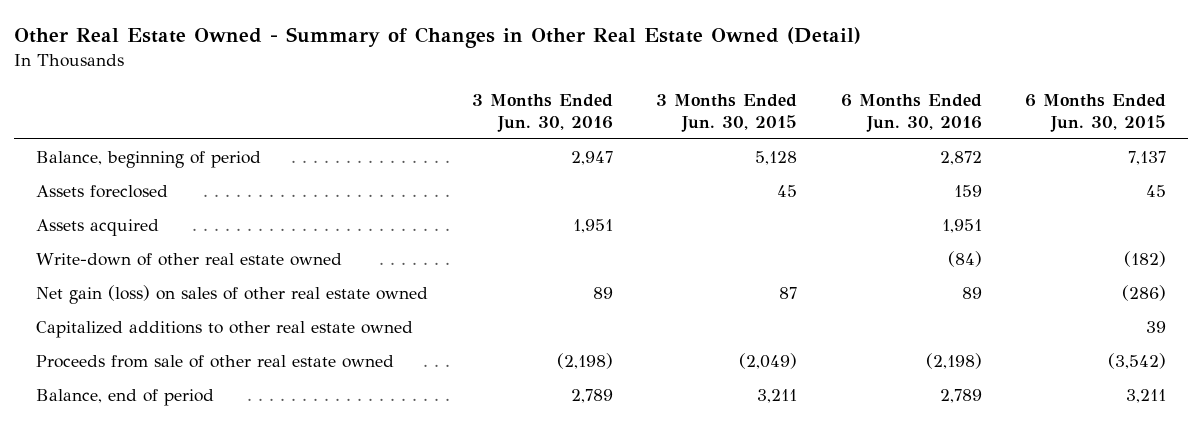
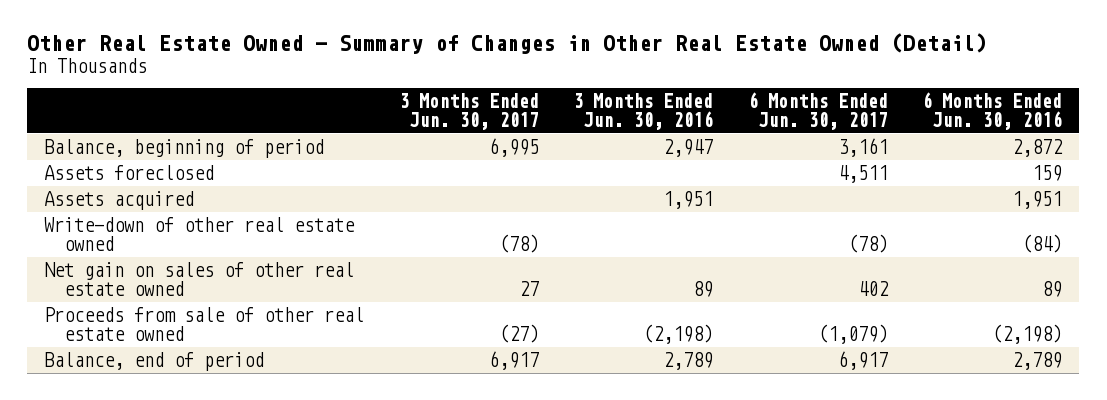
[656,94,798,132] 3 Months Ended Jun. 30, 2015 -> none
[1025,94,1167,132] 6 Months Ended Jun. 30, 2015 -> none
none -> [398,93,539,130] 3 Months Ended Jun. 30, 2017
none -> [747,92,888,130] 6 Months Ended Jun. 30, 2017
[36,321,414,339] Capitalized additions to other real estate owned -> none
[36,285,429,305] Net gain (loss) on sales of other real estate owned -> [44,262,355,296] Net gain on sales of other real estate owned

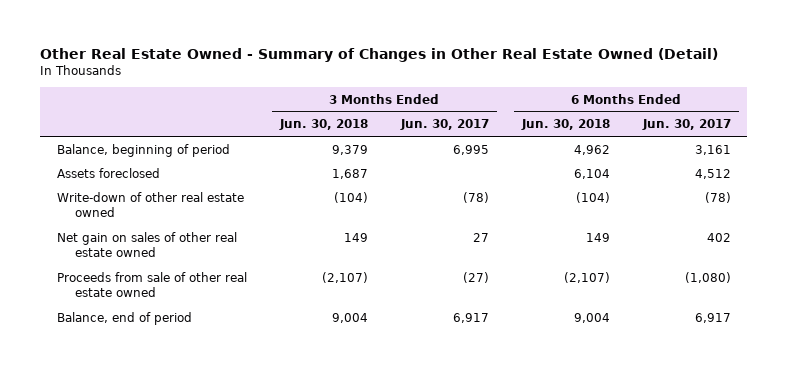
[573,93,714,130] 3 Months Ended Jun. 30, 2016 -> none
[922,92,1063,130] 6 Months Ended Jun. 30, 2016 -> none
none -> [278,119,368,131] Jun. 30, 2018
none -> [520,119,610,131] Jun. 30, 2018
[44,191,195,211] Assets acquired -> none
[837,165,888,184] 4,511 -> [694,168,731,179] 4,512
[817,323,888,344] (1,079) -> [684,271,731,283] (1,080)

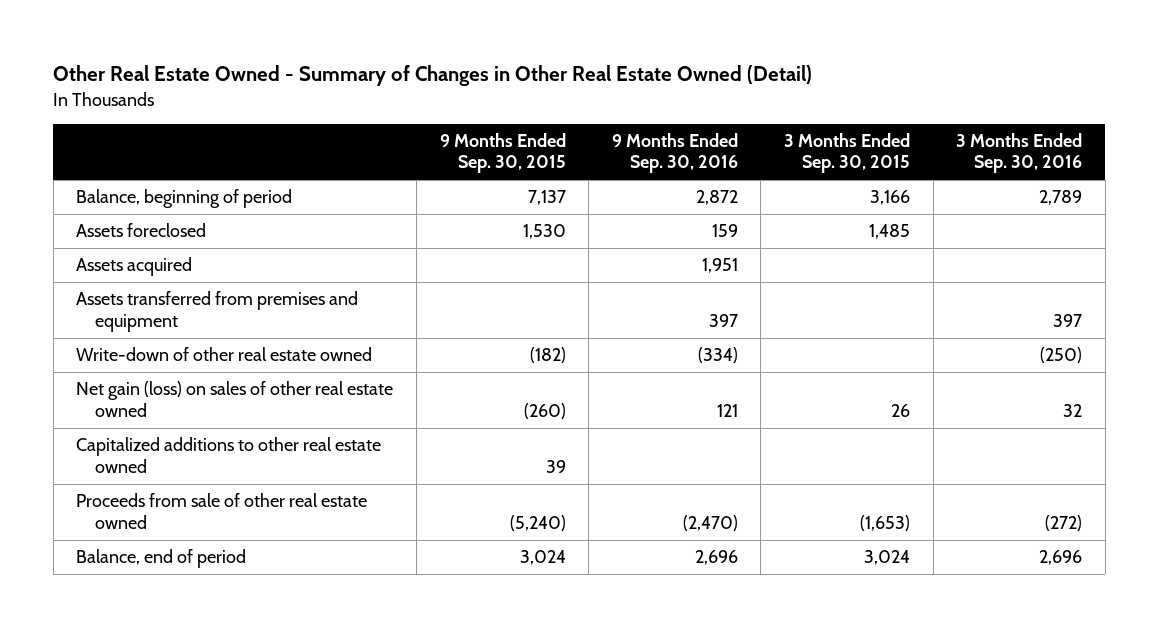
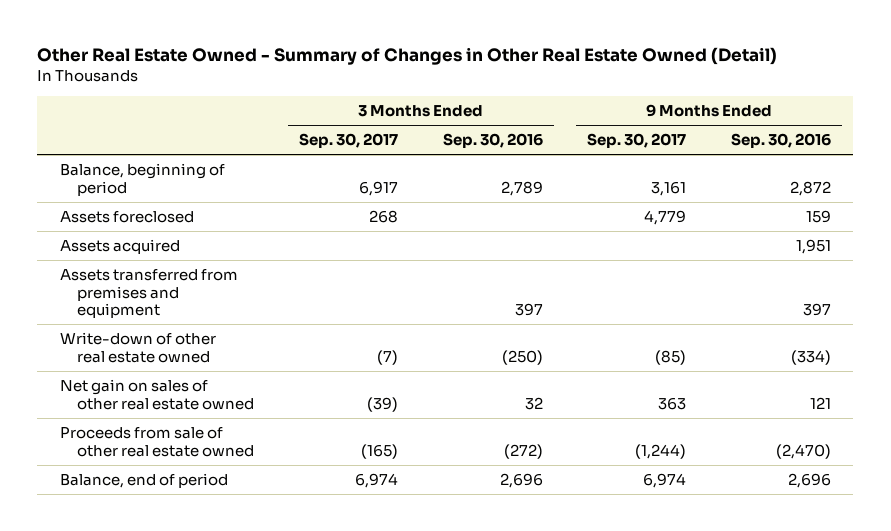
[439,133,566,174] 9 Months Ended Sep. 30, 2015 -> none
[784,133,911,174] 3 Months Ended Sep. 30, 2015 -> none
none -> [298,133,398,149] Sep. 30, 2017
none -> [587,133,687,149] Sep. 30, 2017
[76,437,382,473] Capitalized additions to other real estate owned -> none
[76,381,394,417] Net gain (loss) on sales of other real estate owned -> [59,379,255,410] Net gain on sales of other real estate owned

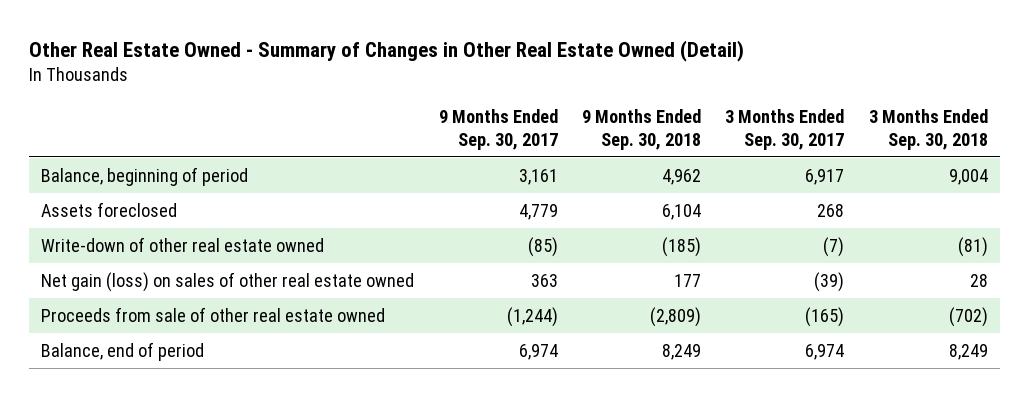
[442,133,543,149] Sep. 30, 2016 -> none
[731,133,832,149] Sep. 30, 2016 -> none
none -> [581,108,701,150] 9 Months Ended Sep. 30, 2018
none -> [868,108,988,150] 3 Months Ended Sep. 30, 2018
[59,239,180,255] Assets acquired -> none
[59,269,238,319] Assets transferred from premises and equipment -> none
[59,379,255,410] Net gain on sales of other real estate owned -> [41,271,415,292] Net gain (loss) on sales of other real estate owned

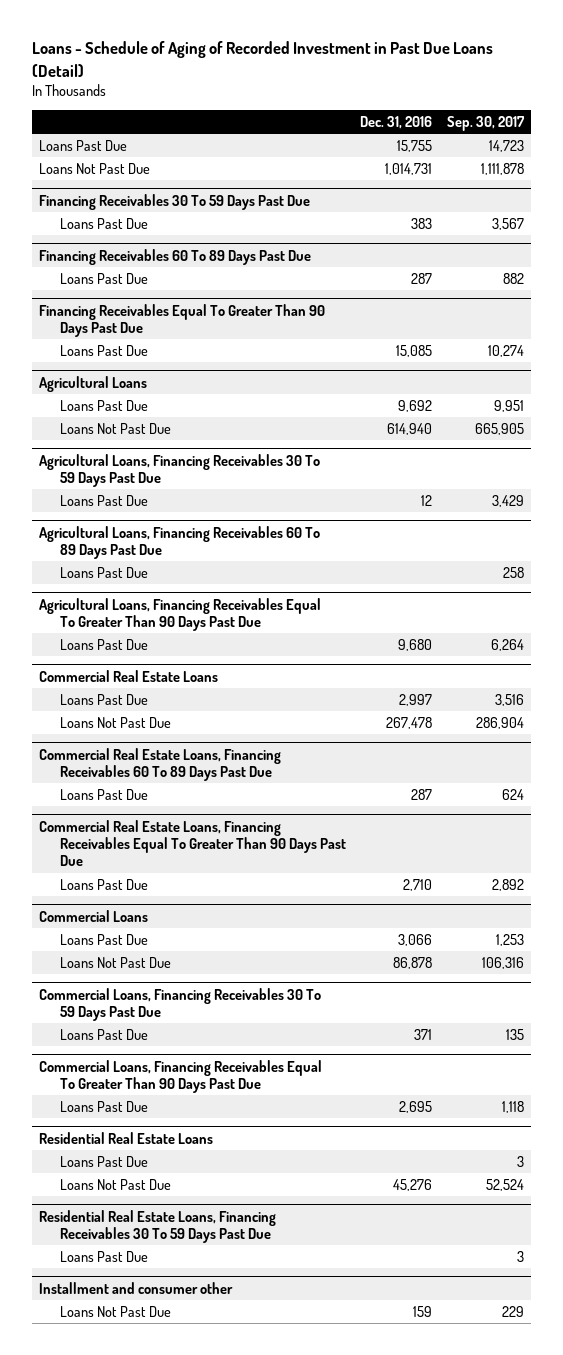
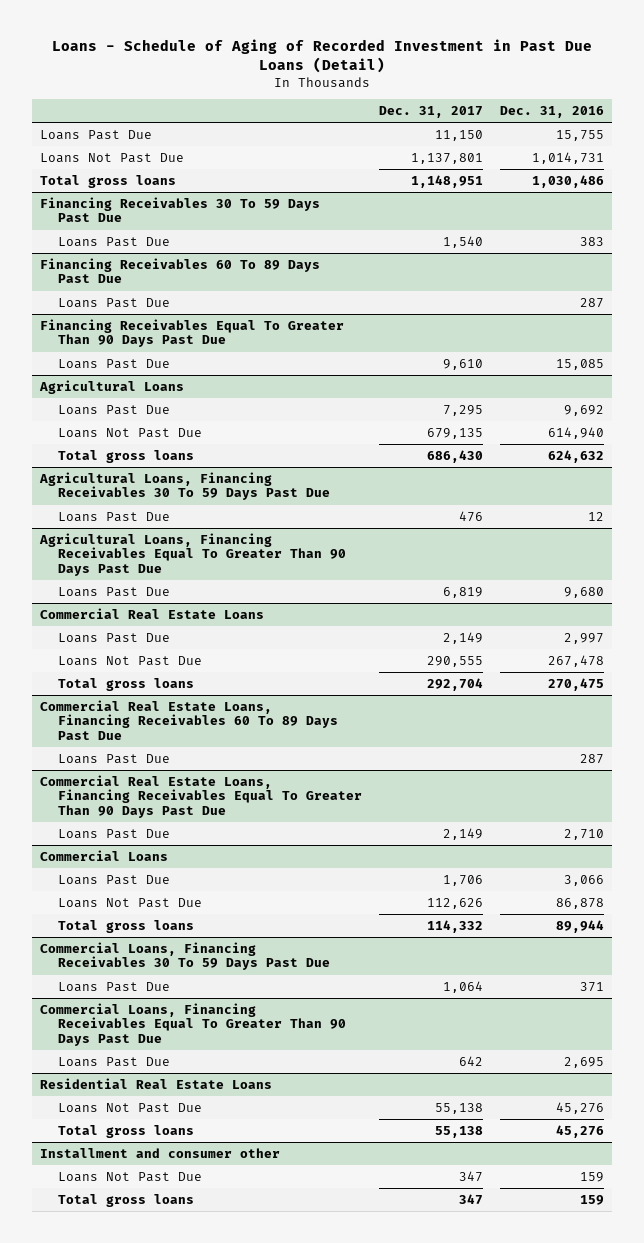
[447,116,526,132] Sep. 30, 2017 -> none
none -> [379,106,484,119] Dec. 31, 2017
none -> [40,174,177,188] Total gross loans
none -> [58,449,195,463] Total gross loans
[39,525,321,559] Agricultural Loans, Financing Receivables 60 To 89 Days Past Due -> none
[59,566,148,578] Loans Past Due -> none
none -> [58,677,195,691] Total gross loans
none -> [58,919,195,933] Total gross loans
[59,1155,148,1167] Loans Past Due -> none
[39,1209,277,1243] Residential Real Estate Loans, Financing Receivables 30 To 59 Days Past Due -> none
[59,1250,148,1262] Loans Past Due -> none
none -> [58,1124,195,1138] Total gross loans
none -> [58,1193,195,1207] Total gross loans

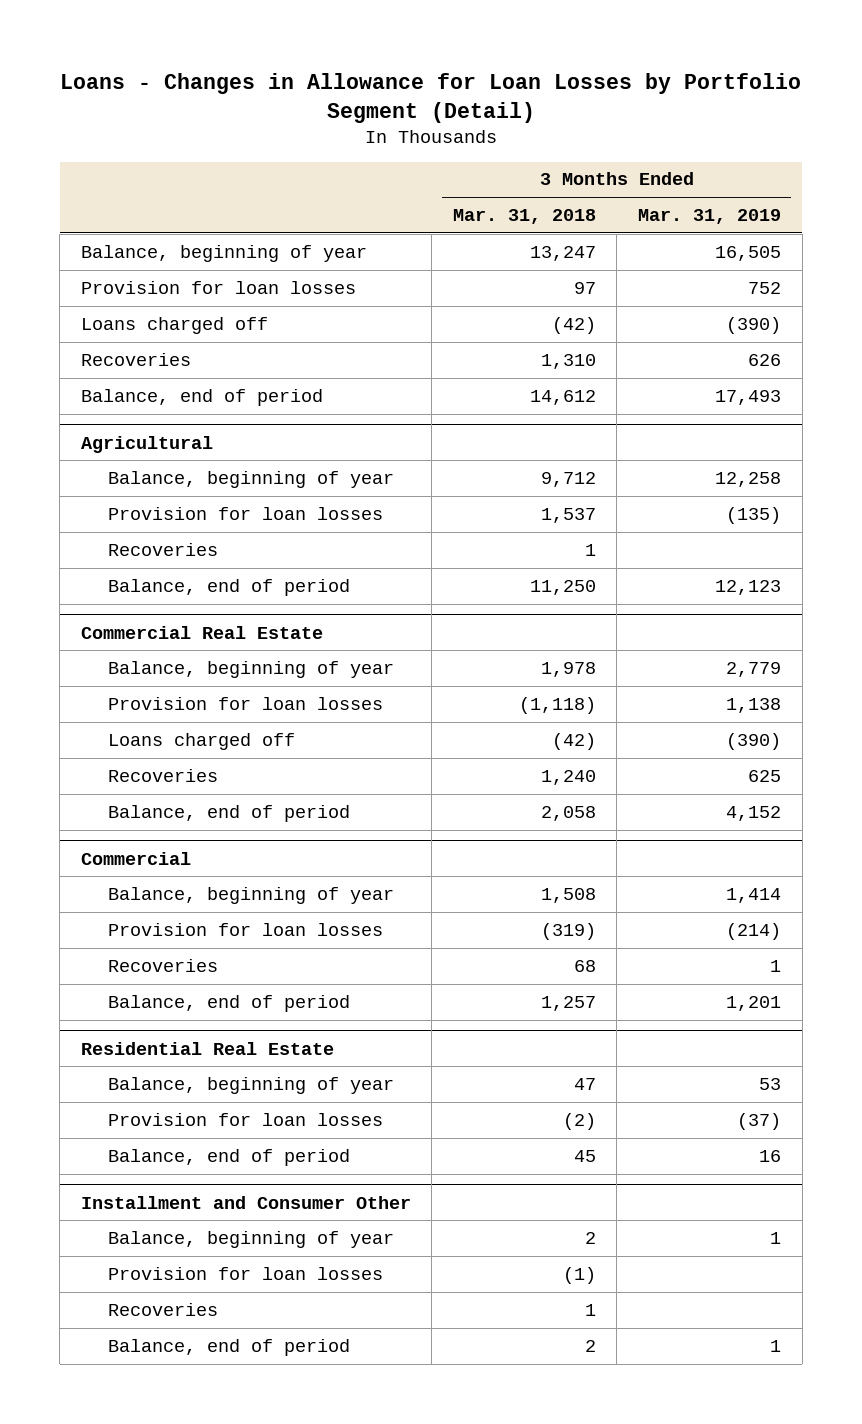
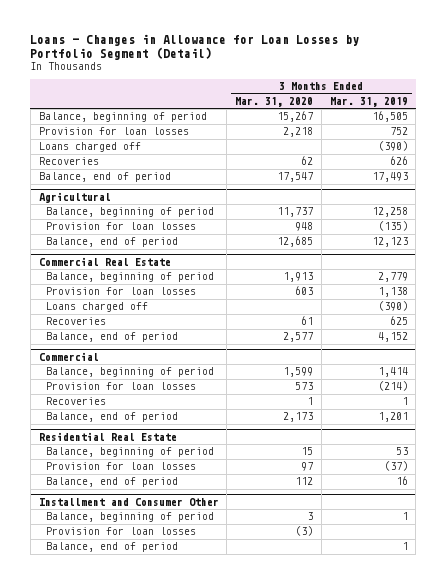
[452,208,596,224] Mar. 31, 2018 -> none
none -> [235,96,314,107] Mar. 31, 2020
[80,244,367,262] Balance, beginning of year -> [38,112,207,123] Balance, beginning of period
[107,470,394,488] Balance, beginning of year -> [46,207,215,218] Balance, beginning of period
[107,542,218,556] Recoveries -> none
[107,660,394,678] Balance, beginning of year -> [46,272,215,283] Balance, beginning of period
[107,886,394,904] Balance, beginning of year -> [46,367,215,378] Balance, beginning of period
[107,1076,394,1094] Balance, beginning of year -> [46,447,215,458] Balance, beginning of period
[107,1230,394,1248] Balance, beginning of year -> [46,512,215,523] Balance, beginning of period
[107,1302,218,1316] Recoveries -> none

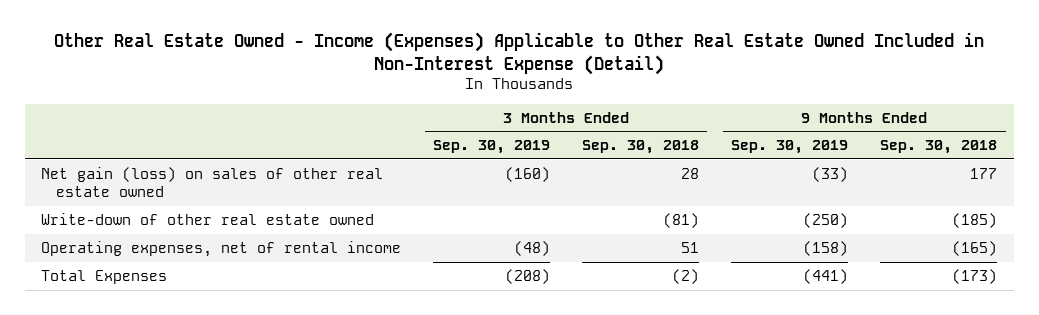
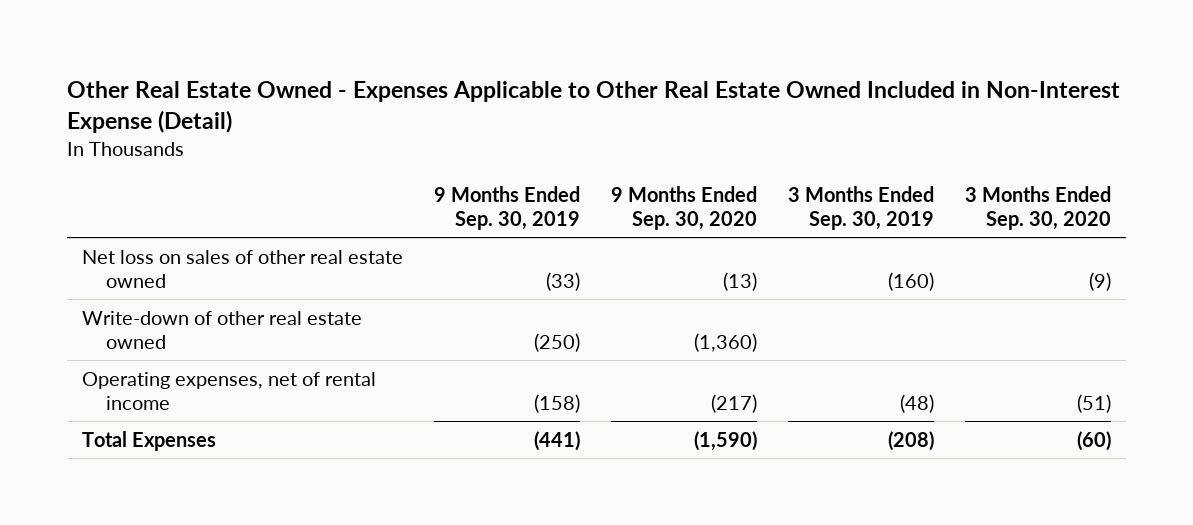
[54,32,985,75] Other Real Estate Owned - Income (Expenses) Applicable to Other Real Estate Owned Included in Non-Interest Expense (Detail) -> [66,81,1120,134] Other Real Estate Owned - Expenses Applicable to Other Real Estate Owned Included in Non-Interest Expense (Detail)
[582,140,700,155] Sep. 30, 2018 -> none
[880,140,998,155] Sep. 30, 2018 -> none
none -> [611,185,758,230] 9 Months Ended Sep. 30, 2020
none -> [964,185,1111,230] 3 Months Ended Sep. 30, 2020
[41,166,384,198] Net gain (loss) on sales of other real estate owned -> [82,249,404,288] Net loss on sales of other real estate owned

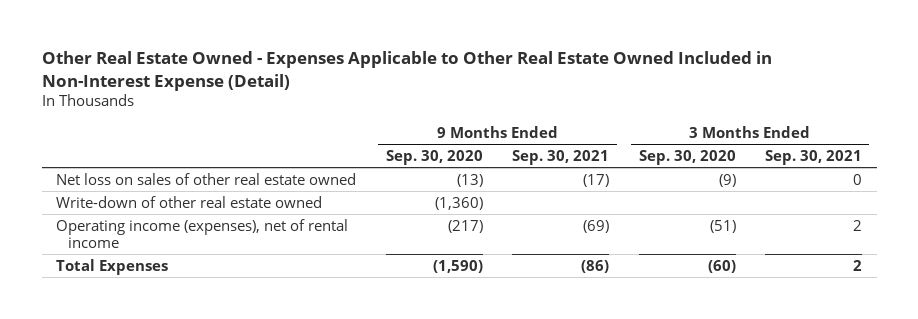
[434,185,581,230] 9 Months Ended Sep. 30, 2019 -> none
[787,185,934,230] 3 Months Ended Sep. 30, 2019 -> none
none -> [512,149,610,165] Sep. 30, 2021
none -> [765,149,863,165] Sep. 30, 2021
[82,371,377,410] Operating expenses, net of rental income -> [56,218,349,248] Operating income (expenses), net of rental income

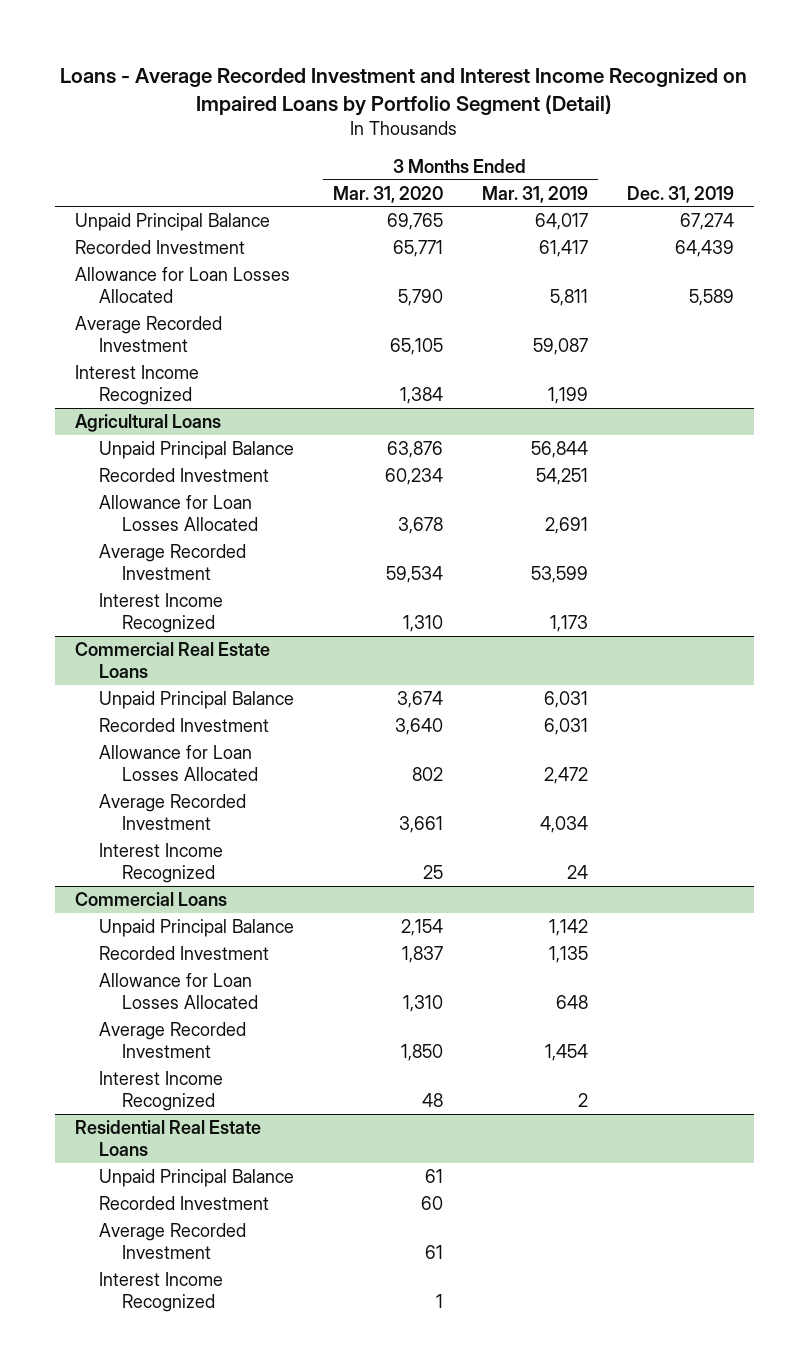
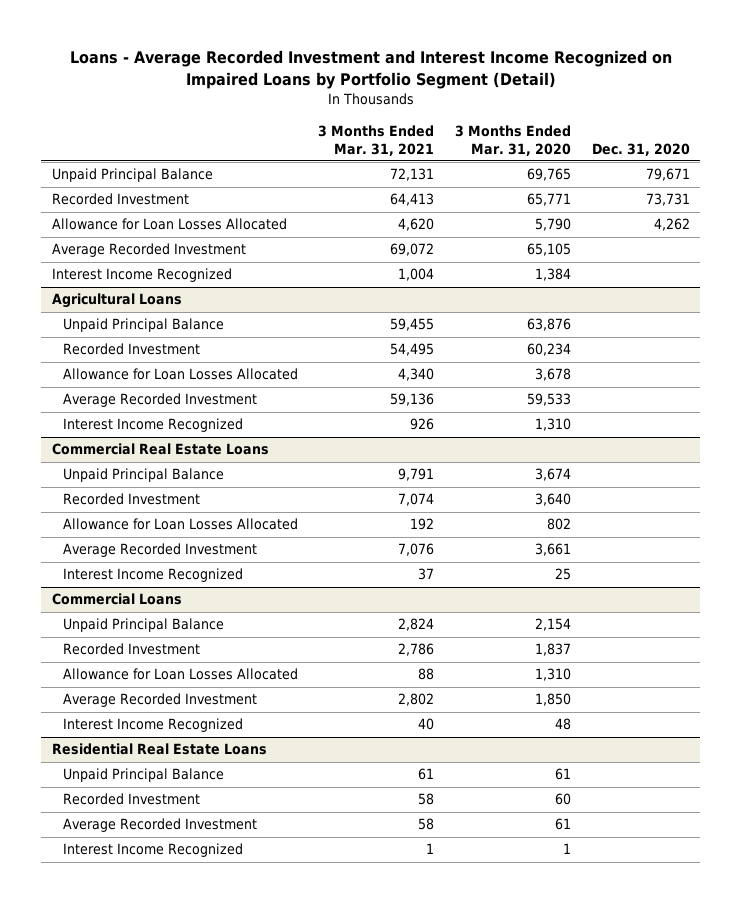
[481,185,588,203] Mar. 31, 2019 -> none
[627,185,735,203] Dec. 31, 2019 -> none
none -> [318,124,435,156] 3 Months Ended Mar. 31, 2021
none -> [591,142,690,156] Dec. 31, 2020
[385,566,443,584] 59,534 -> [526,393,571,407] 59,533

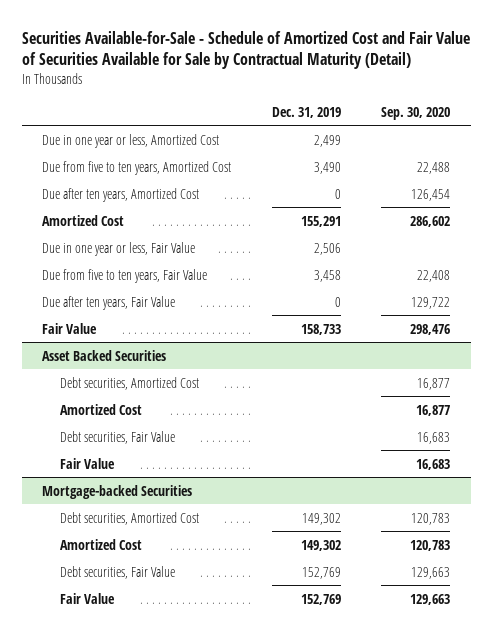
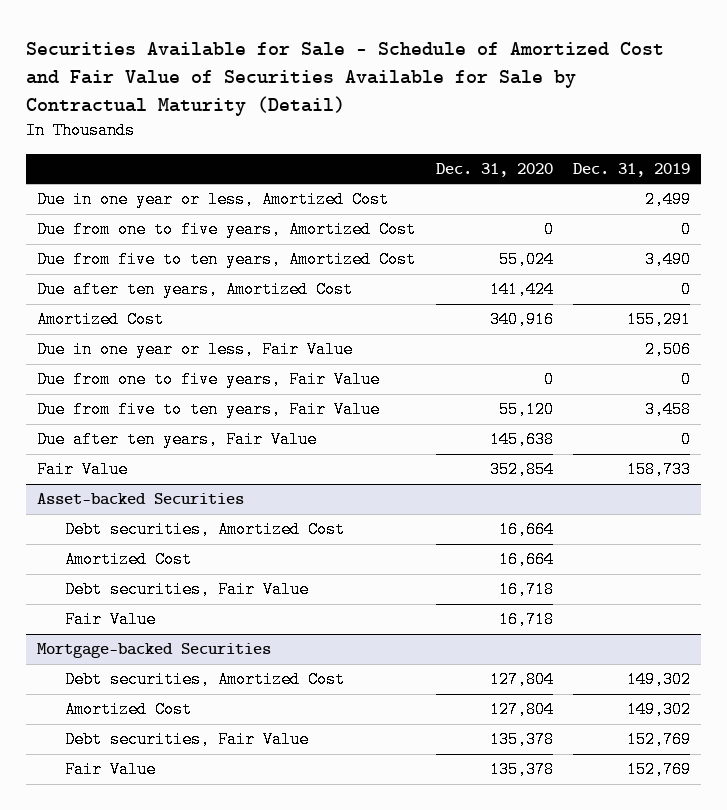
[21,30,470,70] Securities Available-for-Sale - Schedule of Amortized Cost and Fair Value of Securities Available for Sale by Contractual Maturity (Detail) -> [26,41,665,116] Securities Available for Sale - Schedule of Amortized Cost and Fair Value of Securities Available for Sale by Contractual Maturity (Detail)
[381,106,451,120] Sep. 30, 2020 -> none
none -> [435,162,553,177] Dec. 31, 2020
none -> [36,221,416,239] Due from one to five years, Amortized Cost
none -> [36,371,380,389] Due from one to five years, Fair Value
[42,349,167,361] Asset Backed Securities -> [36,493,244,506] Asset-backed Securities

